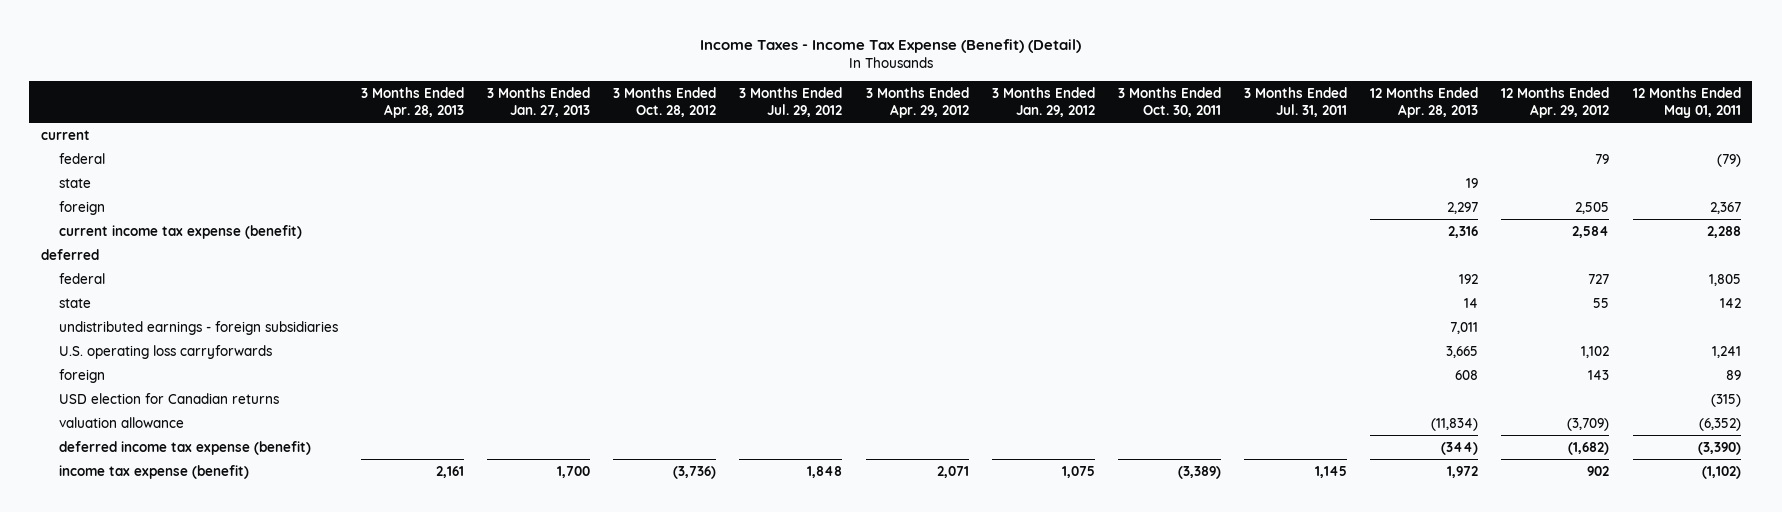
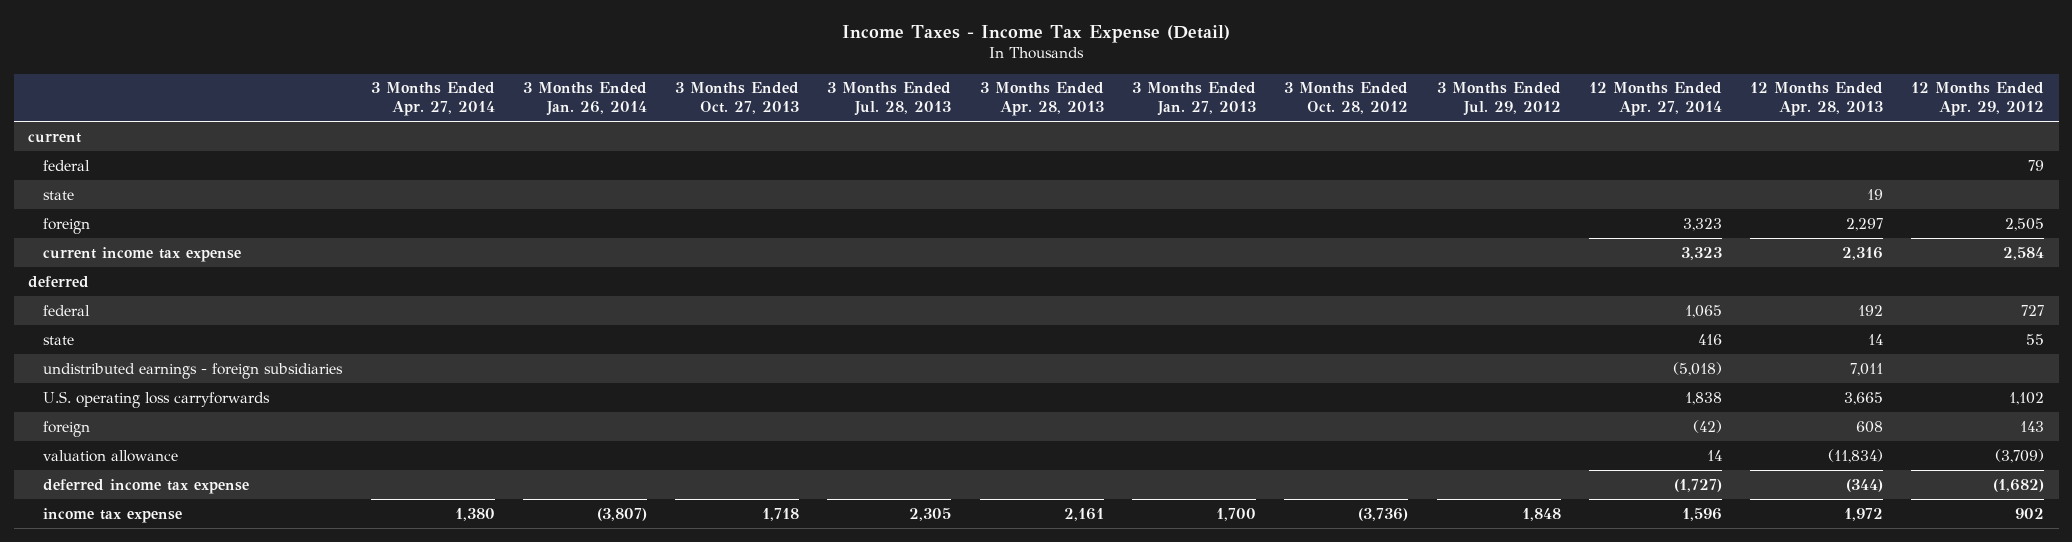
[699,39,1081,54] Income Taxes - Income Tax Expense (Benefit) (Detail) -> [842,24,1231,43] Income Taxes - Income Tax Expense (Detail)
[865,87,969,118] 3 Months Ended Apr. 29, 2012 -> none
[991,87,1095,117] 3 Months Ended Jan. 29, 2012 -> none
[1117,87,1221,117] 3 Months Ended Oct. 30, 2011 -> none
[1244,87,1348,117] 3 Months Ended Jul. 31, 2011 -> none
[1632,87,1741,118] 12 Months Ended May 01, 2011 -> none
none -> [370,82,495,117] 3 Months Ended Apr. 27, 2014
none -> [522,82,647,117] 3 Months Ended Jan. 26, 2014
none -> [675,82,800,115] 3 Months Ended Oct. 27, 2013
none -> [827,82,952,117] 3 Months Ended Jul. 28, 2013
none -> [1588,82,1722,117] 12 Months Ended Apr. 27, 2014
[58,224,302,239] current income tax expense (benefit) -> [43,246,242,262] current income tax expense
[58,392,279,404] USD election for Canadian returns -> none
[58,440,311,455] deferred income tax expense (benefit) -> [43,478,250,494] deferred income tax expense
[58,464,249,479] income tax expense (benefit) -> [43,507,183,523] income tax expense

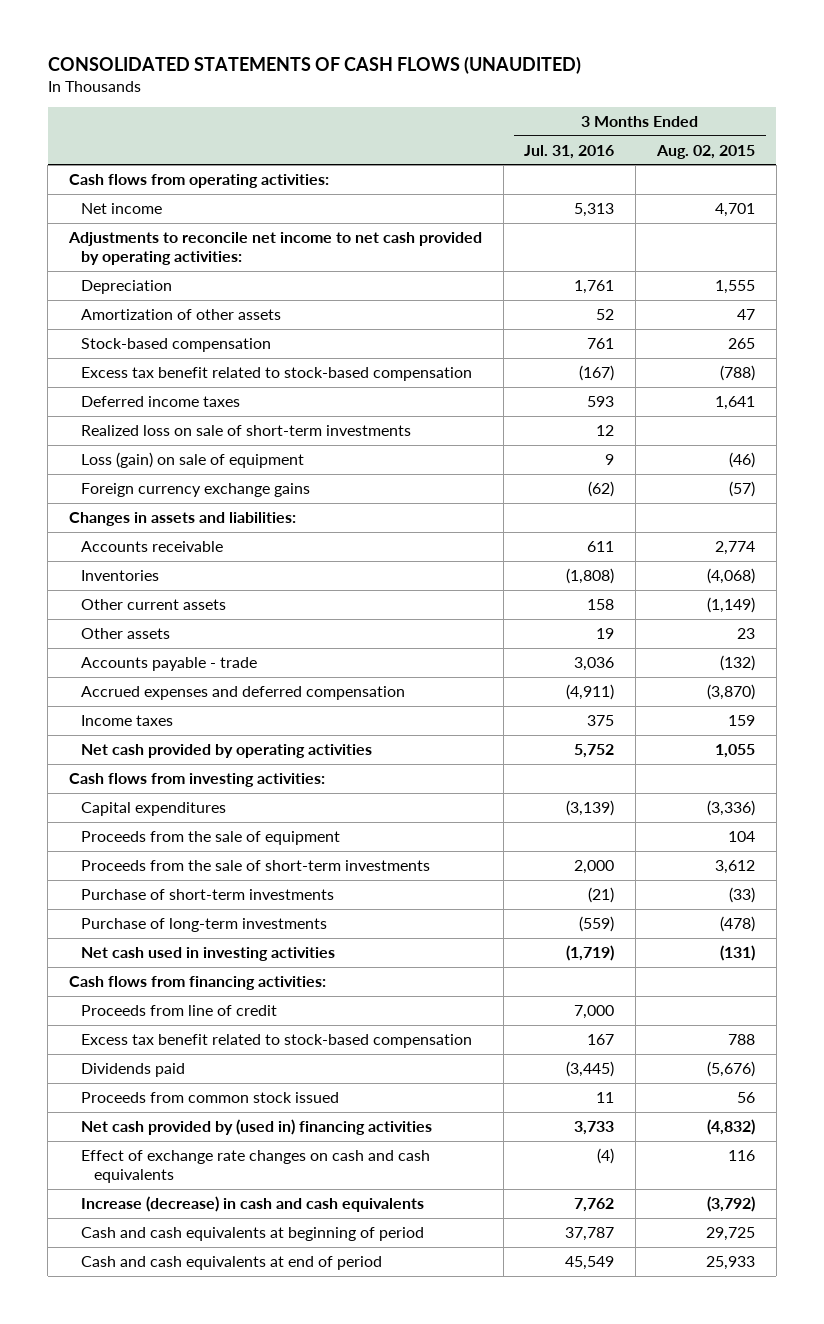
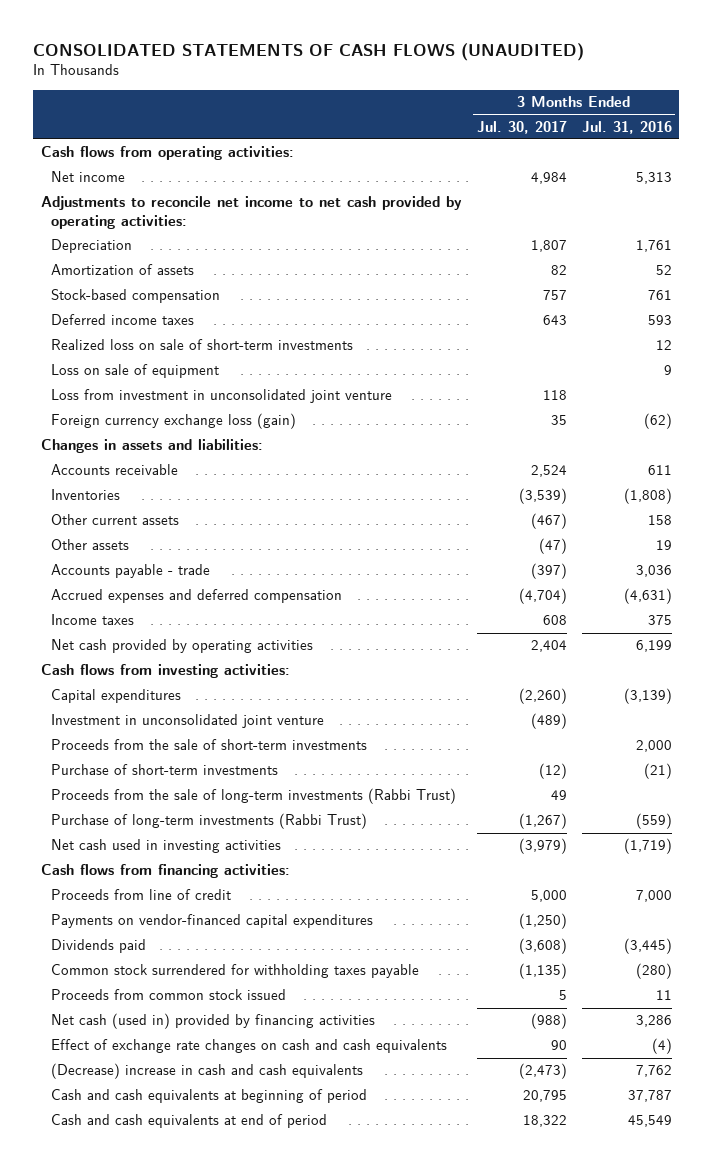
[655,144,755,159] Aug. 02, 2015 -> none
none -> [476,120,567,134] Jul. 30, 2017
[81,308,282,320] Amortization of other assets -> [50,264,194,276] Amortization of assets
[81,366,473,381] Excess tax benefit related to stock-based compensation -> none
[81,451,305,468] Loss (gain) on sale of equipment -> [50,364,219,379] Loss on sale of equipment
none -> [50,389,392,404] Loss from investment in unconsolidated joint venture
[81,482,311,497] Foreign currency exchange gains -> [50,413,296,430] Foreign currency exchange loss (gain)
[566,683,615,700] (4,911) -> [623,588,672,605] (4,631)
[574,743,615,758] 5,752 -> [635,640,672,653] 6,199
[81,830,341,845] Proceeds from the sale of equipment -> none
none -> [50,714,324,729] Investment in unconsolidated joint venture
none -> [50,788,456,805] Proceeds from the sale of long-term investments (Rabbi Trust)
[81,917,328,932] Purchase of long-term investments -> [50,813,367,830] Purchase of long-term investments (Rabbi Trust)
[81,1033,473,1048] Excess tax benefit related to stock-based compensation -> none
none -> [50,914,373,929] Payments on vendor-financed capital expenditures
none -> [50,964,419,979] Common stock surrendered for withholding taxes payable
[81,1118,433,1135] Net cash provided by (used in) financing activities -> [50,1013,375,1030] Net cash (used in) provided by financing activities
[574,1120,615,1135] 3,733 -> [635,1015,672,1028] 3,286
[81,1195,425,1212] Increase (decrease) in cash and cash equivalents -> [50,1063,363,1080] (Decrease) increase in cash and cash equivalents

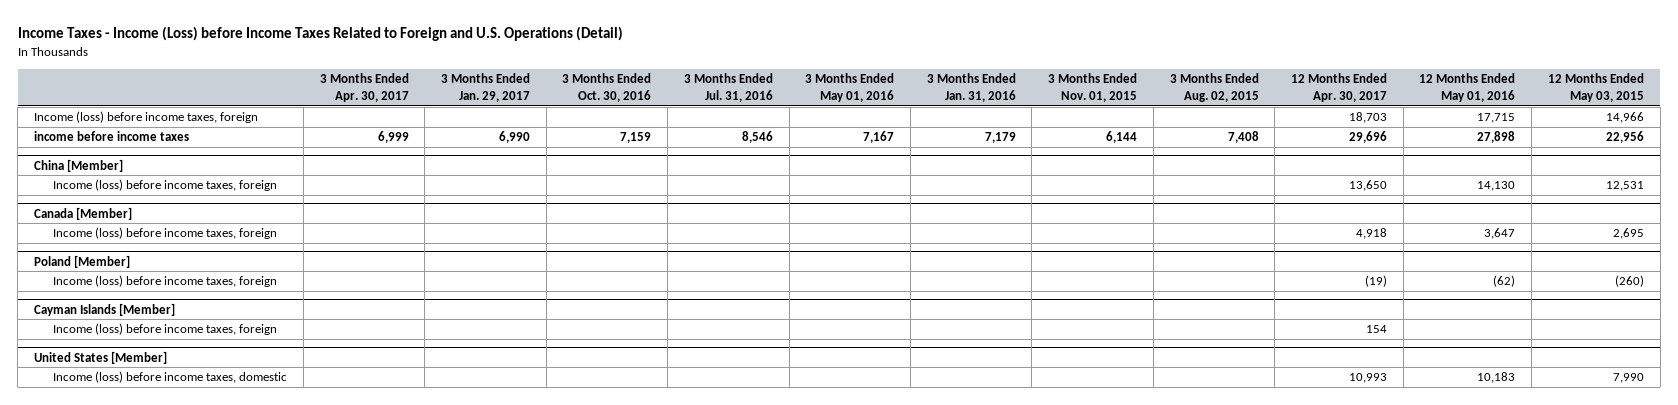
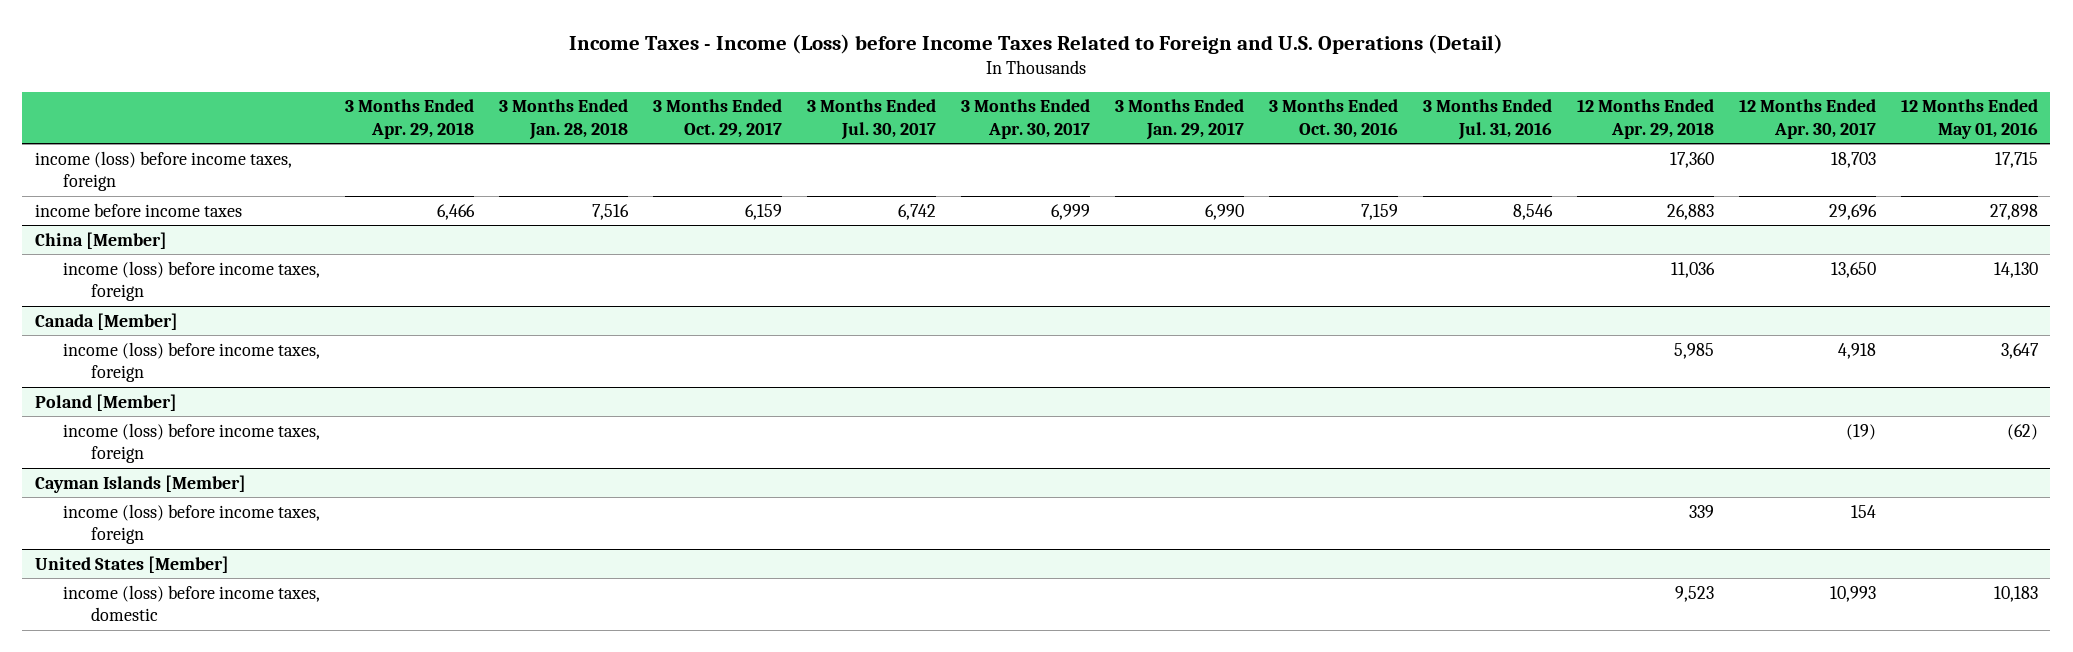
[805,73,895,102] 3 Months Ended May 01, 2016 -> none
[926,73,1016,102] 3 Months Ended Jan. 31, 2016 -> none
[1048,73,1138,102] 3 Months Ended Nov. 01, 2015 -> none
[1169,73,1259,102] 3 Months Ended Aug. 02, 2015 -> none
[1547,73,1644,102] 12 Months Ended May 03, 2015 -> none
none -> [344,99,474,139] 3 Months Ended Apr. 29, 2018
none -> [498,99,628,140] 3 Months Ended Jan. 28, 2018
none -> [652,99,782,138] 3 Months Ended Oct. 29, 2017
none -> [806,99,936,140] 3 Months Ended Jul. 30, 2017
none -> [1576,99,1714,139] 12 Months Ended Apr. 29, 2018
[33,111,258,124] Income (loss) before income taxes, foreign -> [34,150,292,192] income (loss) before income taxes, foreign
[53,179,278,192] Income (loss) before income taxes, foreign -> [62,260,320,302] income (loss) before income taxes, foreign
[53,227,278,240] Income (loss) before income taxes, foreign -> [62,341,320,383] income (loss) before income taxes, foreign
[53,275,278,288] Income (loss) before income taxes, foreign -> [62,422,320,464] income (loss) before income taxes, foreign
[53,323,278,336] Income (loss) before income taxes, foreign -> [62,503,320,545] income (loss) before income taxes, foreign
[53,371,288,384] Income (loss) before income taxes, domestic -> [62,584,320,622] income (loss) before income taxes, domestic

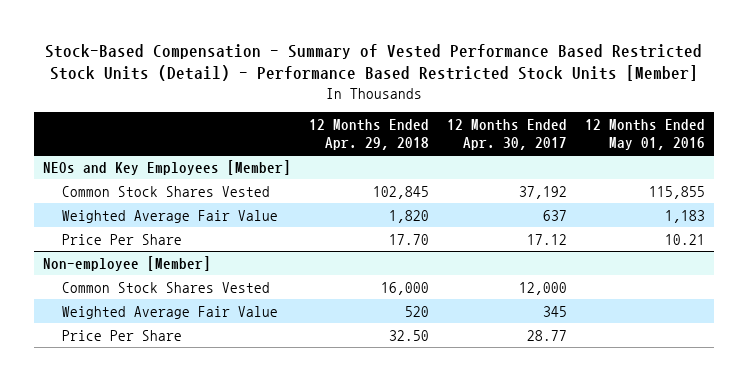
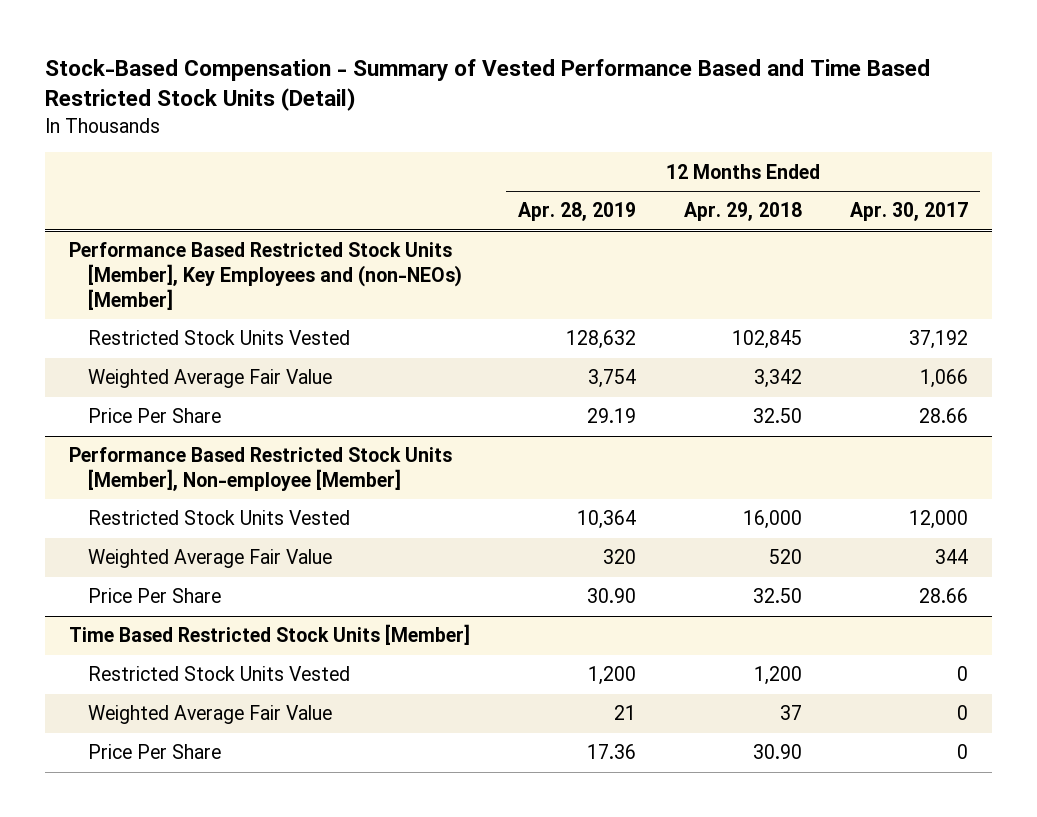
[44,44,702,82] Stock-Based Compensation - Summary of Vested Performance Based Restricted Stock Units (Detail) - Performance Based Restricted Stock Units [Member] -> [45,58,931,112] Stock-Based Compensation - Summary of Vested Performance Based and Time Based Restricted Stock Units (Detail)
[584,118,705,150] 12 Months Ended May 01, 2016 -> none
none -> [518,202,637,222] Apr. 28, 2019
[42,159,291,175] NEOs and Key Employees [Member] -> none
[42,255,211,271] Non-employee [Member] -> none
none -> [69,242,462,310] Performance Based Restricted Stock Units [Member], Key Employees and (non-NEOs) [Member]
[62,185,271,197] Common Stock Shares Vested -> [87,330,350,346] Restricted Stock Units Vested
[388,209,429,223] 1,820 -> [754,369,803,389] 3,342
[542,209,567,221] 637 -> [919,369,968,389] 1,066
[388,233,429,245] 17.70 -> [753,408,803,424] 32.50
[526,233,567,245] 17.12 -> [918,408,968,424] 28.66
none -> [69,447,453,492] Performance Based Restricted Stock Units [Member], Non-employee [Member]
[62,281,271,293] Common Stock Shares Vested -> [87,510,350,526] Restricted Stock Units Vested
[542,305,567,317] 345 -> [934,549,968,565] 344
[526,329,567,341] 28.77 -> [918,588,968,604] 28.66
none -> [69,624,471,646] Time Based Restricted Stock Units [Member]
none -> [87,666,350,682] Restricted Stock Units Vested
none -> [87,705,332,725] Weighted Average Fair Value
none -> [87,744,221,760] Price Per Share

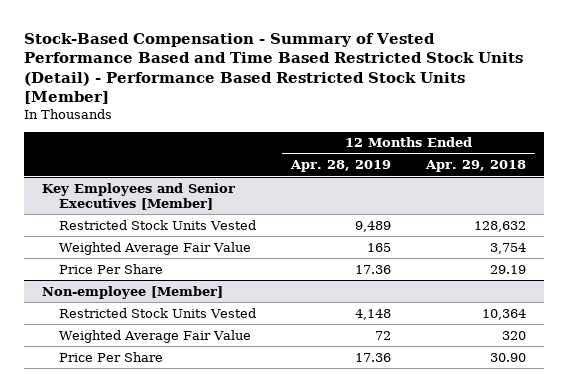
[45,58,931,112] Stock-Based Compensation - Summary of Vested Performance Based and Time Based Restricted Stock Units (Detail) -> [24,32,524,105] Stock-Based Compensation - Summary of Vested Performance Based and Time Based Restricted Stock Units (Detail) - Performance Based Restricted Stock Units [Member]
[849,202,968,222] Apr. 30, 2017 -> none
[69,242,462,310] Performance Based Restricted Stock Units [Member], Key Employees and (non-NEOs) [Member] -> none
[69,447,453,492] Performance Based Restricted Stock Units [Member], Non-employee [Member] -> none
[87,588,221,604] Price Per Share -> none
[69,624,471,646] Time Based Restricted Stock Units [Member] -> none
[87,666,350,682] Restricted Stock Units Vested -> none
[87,705,332,725] Weighted Average Fair Value -> none
none -> [41,182,235,211] Key Employees and Senior Executives [Member]
[566,330,637,350] 128,632 -> [355,220,392,232] 9,489
[732,330,803,350] 102,845 -> [474,220,527,232] 128,632
[588,369,637,389] 3,754 -> [367,242,392,252] 165
[754,369,803,389] 3,342 -> [490,242,527,254] 3,754
[587,408,637,424] 29.19 -> [355,264,392,274] 17.36
[753,408,803,424] 32.50 -> [490,264,527,274] 29.19
none -> [41,285,223,299] Non-employee [Member]
[577,510,637,530] 10,364 -> [355,308,392,320] 4,148
[743,510,803,530] 16,000 -> [482,308,527,320] 10,364
[603,549,637,565] 320 -> [375,330,392,340] 72
[769,549,803,565] 520 -> [502,330,527,340] 320

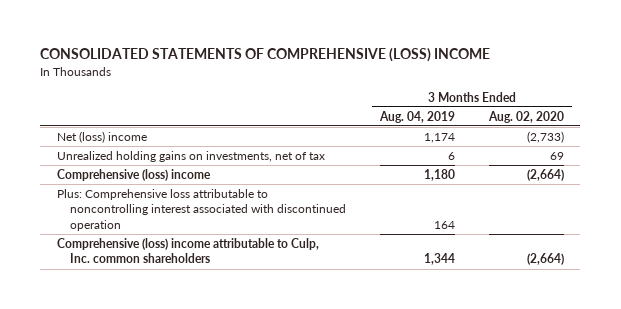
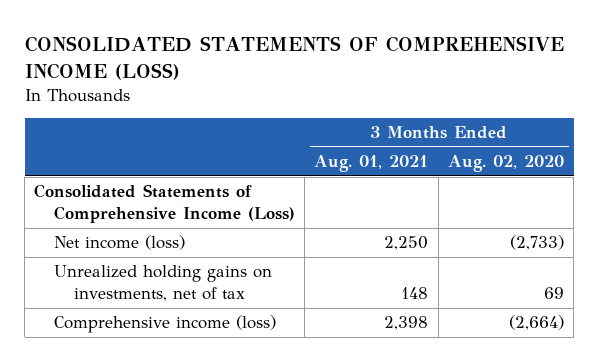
[40,48,491,63] CONSOLIDATED STATEMENTS OF COMPREHENSIVE (LOSS) INCOME -> [24,36,564,80] CONSOLIDATED STATEMENTS OF COMPREHENSIVE INCOME (LOSS)
[378,110,455,123] Aug. 04, 2019 -> none
none -> [314,155,429,173] Aug. 01, 2021
none -> [34,184,296,224] Consolidated Statements of Comprehensive Income (Loss)
[57,130,148,143] Net (loss) income -> [54,235,186,251] Net income (loss)
[57,188,347,232] Plus: Comprehensive loss attributable to noncontrolling interest associated with discontinued operation -> none
[57,237,320,264] Comprehensive (loss) income attributable to Culp, Inc. common shareholders -> none
[57,168,212,181] Comprehensive (loss) income -> [54,315,277,334] Comprehensive income (loss)

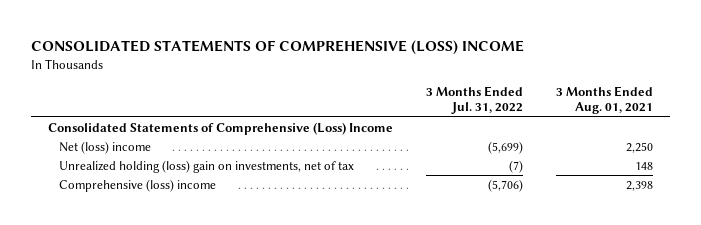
[24,36,564,80] CONSOLIDATED STATEMENTS OF COMPREHENSIVE INCOME (LOSS) -> [31,40,525,56] CONSOLIDATED STATEMENTS OF COMPREHENSIVE (LOSS) INCOME
[447,155,564,173] Aug. 02, 2020 -> none
none -> [426,86,524,115] 3 Months Ended Jul. 31, 2022
[34,184,296,224] Consolidated Statements of Comprehensive Income (Loss) -> [47,121,393,135] Consolidated Statements of Comprehensive (Loss) Income
[54,235,186,251] Net income (loss) -> [59,140,152,154] Net (loss) income
[54,265,273,302] Unrealized holding gains on investments, net of tax -> [59,159,355,173] Unrealized holding (loss) gain on investments, net of tax
[54,315,277,334] Comprehensive income (loss) -> [59,178,217,192] Comprehensive (loss) income

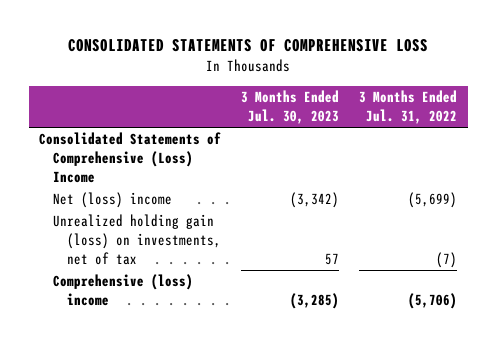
[31,40,525,56] CONSOLIDATED STATEMENTS OF COMPREHENSIVE (LOSS) INCOME -> [68,39,429,53] CONSOLIDATED STATEMENTS OF COMPREHENSIVE LOSS
[556,86,654,115] 3 Months Ended Aug. 01, 2021 -> none
none -> [241,90,340,125] 3 Months Ended Jul. 30, 2023
[59,159,355,173] Unrealized holding (loss) gain on investments, net of tax -> [52,214,221,266] Unrealized holding gain (loss) on investments, net of tax

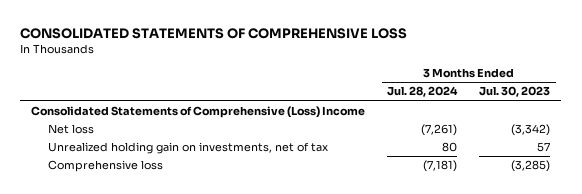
[359,90,458,125] 3 Months Ended Jul. 31, 2022 -> none
none -> [387,86,459,98] Jul. 28, 2024
[52,192,172,209] Net (loss) income -> [48,124,95,135] Net loss
[52,214,221,266] Unrealized holding gain (loss) on investments, net of tax -> [48,142,329,155] Unrealized holding gain on investments, net of tax
[52,274,193,307] Comprehensive (loss) income -> [48,160,164,173] Comprehensive loss

